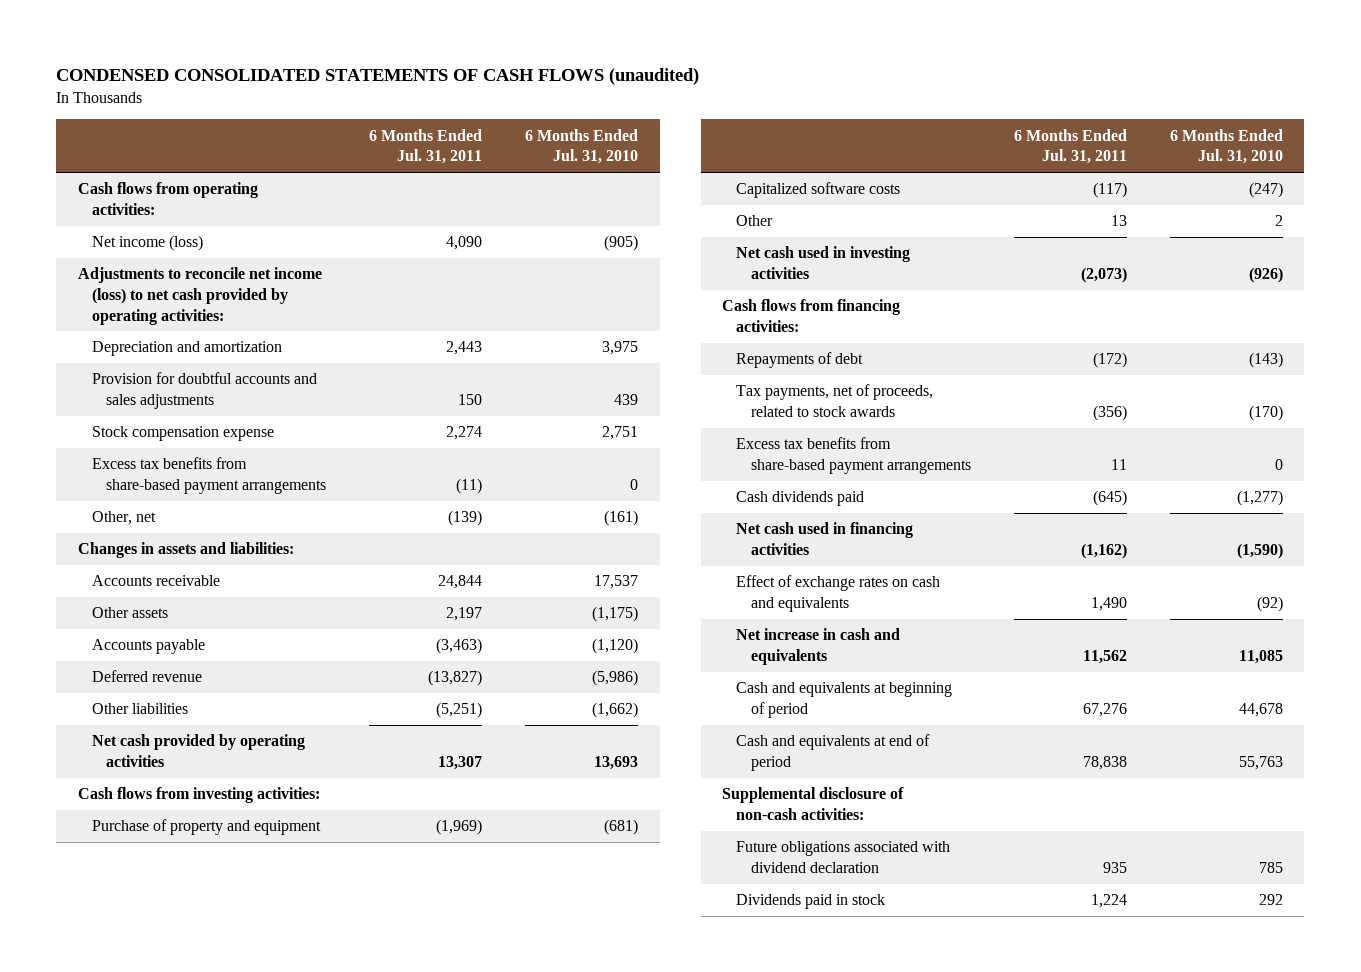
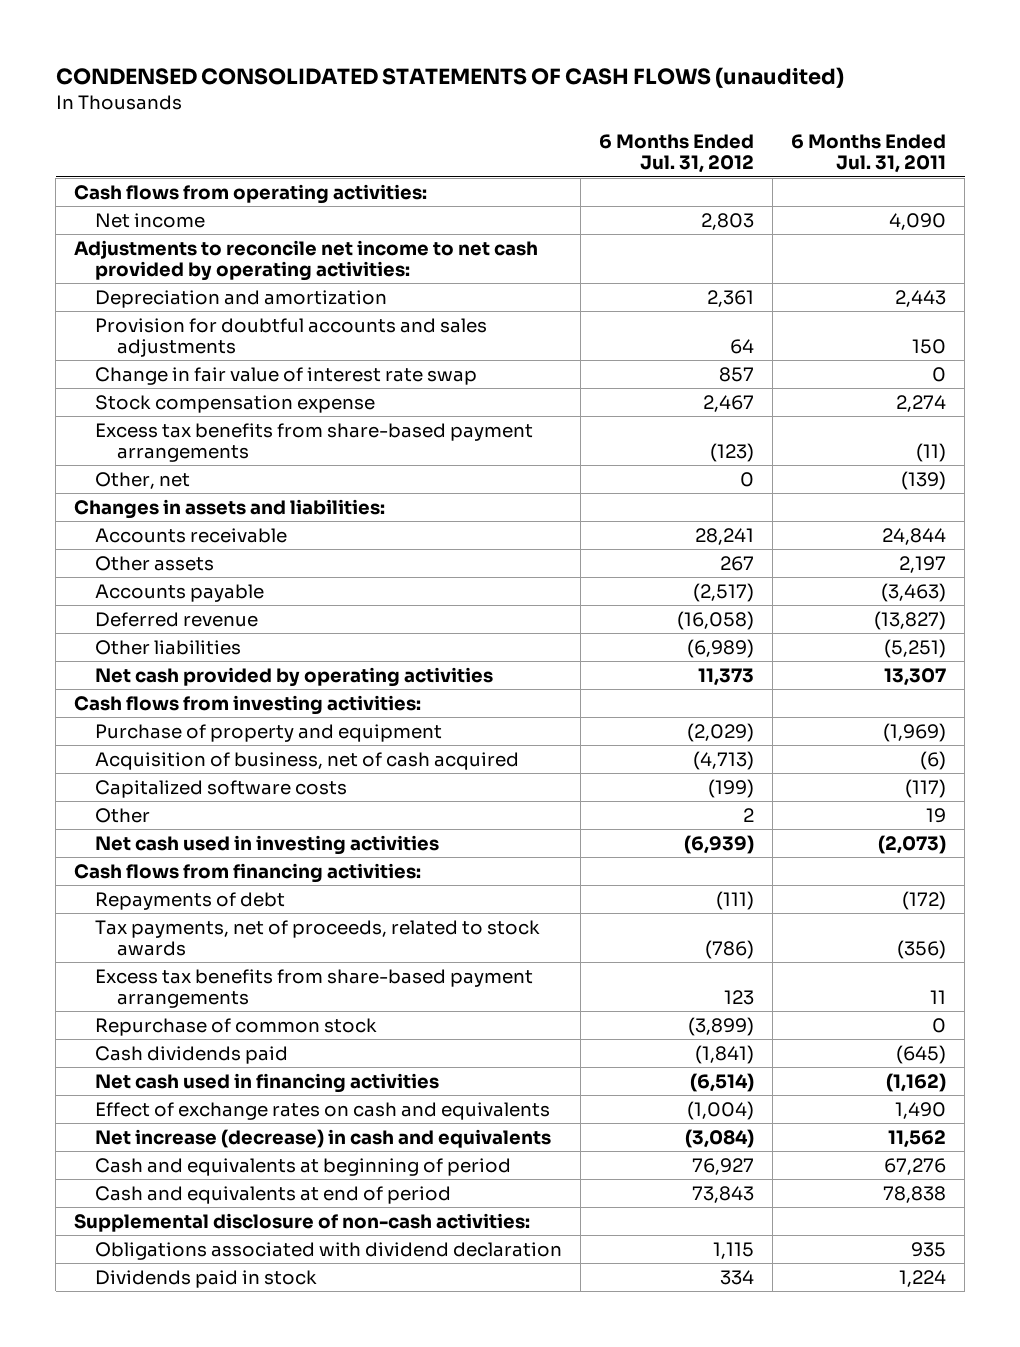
[525,128,639,165] 6 Months Ended Jul. 31, 2010 -> none
none -> [599,134,755,174] 6 Months Ended Jul. 31, 2012
[91,235,203,252] Net income (loss) -> [95,212,206,228] Net income
[77,267,322,325] Adjustments to reconcile net income (loss) to net cash provided by operating activities: -> [74,239,539,281] Adjustments to reconcile net income to net cash provided by operating activities:
none -> [95,366,478,385] Change in fair value of interest rate swap
none -> [95,751,520,770] Acquisition of business, net of cash acquired
[1110,215,1127,227] 13 -> [926,807,947,823] 19
none -> [95,1017,378,1036] Repurchase of common stock
[736,628,901,666] Net increase in cash and equivalents -> [95,1128,552,1148] Net increase (decrease) in cash and equivalents
[736,841,951,874] Future obligations associated with dividend declaration -> [95,1241,563,1260] Obligations associated with dividend declaration

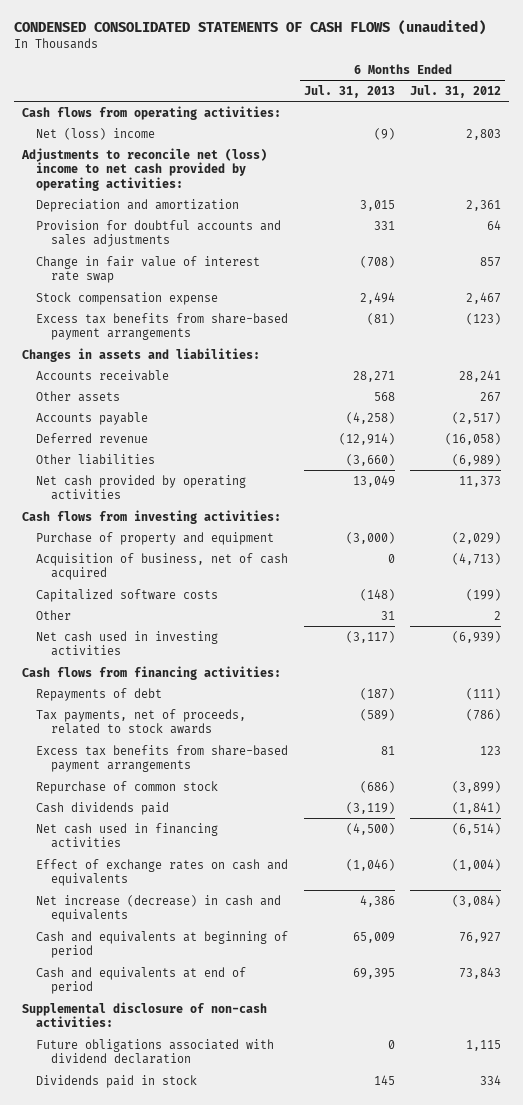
[791,134,947,174] 6 Months Ended Jul. 31, 2011 -> none
none -> [303,84,395,98] Jul. 31, 2013
[95,212,206,228] Net income -> [36,127,156,140] Net (loss) income
[74,239,539,281] Adjustments to reconcile net income to net cash provided by operating activities: -> [20,147,267,191] Adjustments to reconcile net (loss) income to net cash provided by operating activities:
[95,471,191,489] Other, net -> none
[95,1241,563,1260] Obligations associated with dividend declaration -> [36,1038,275,1065] Future obligations associated with dividend declaration

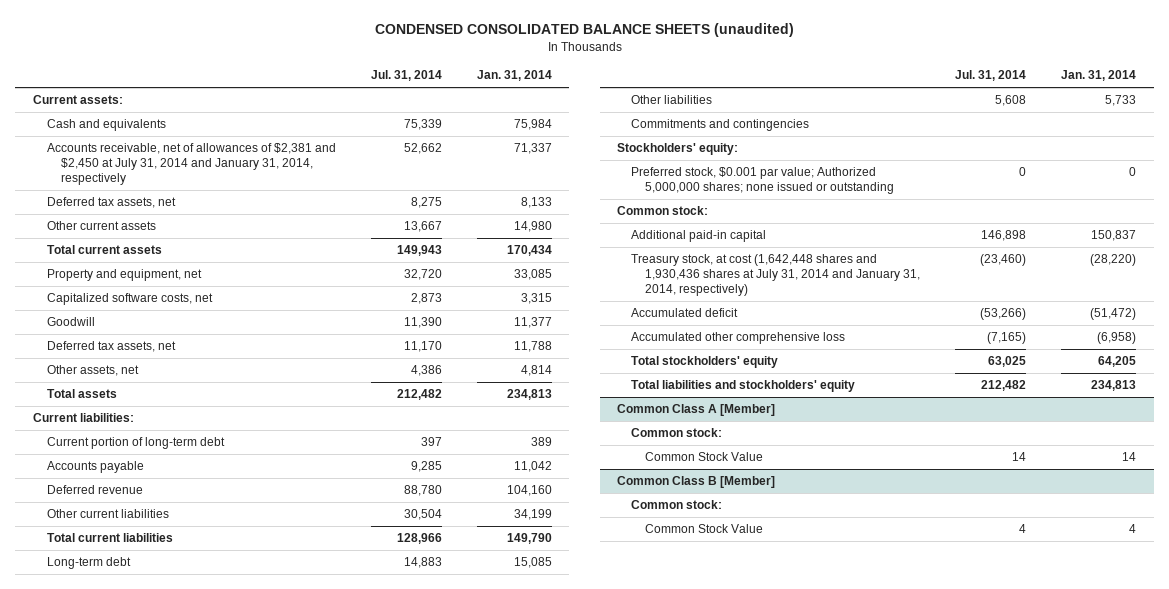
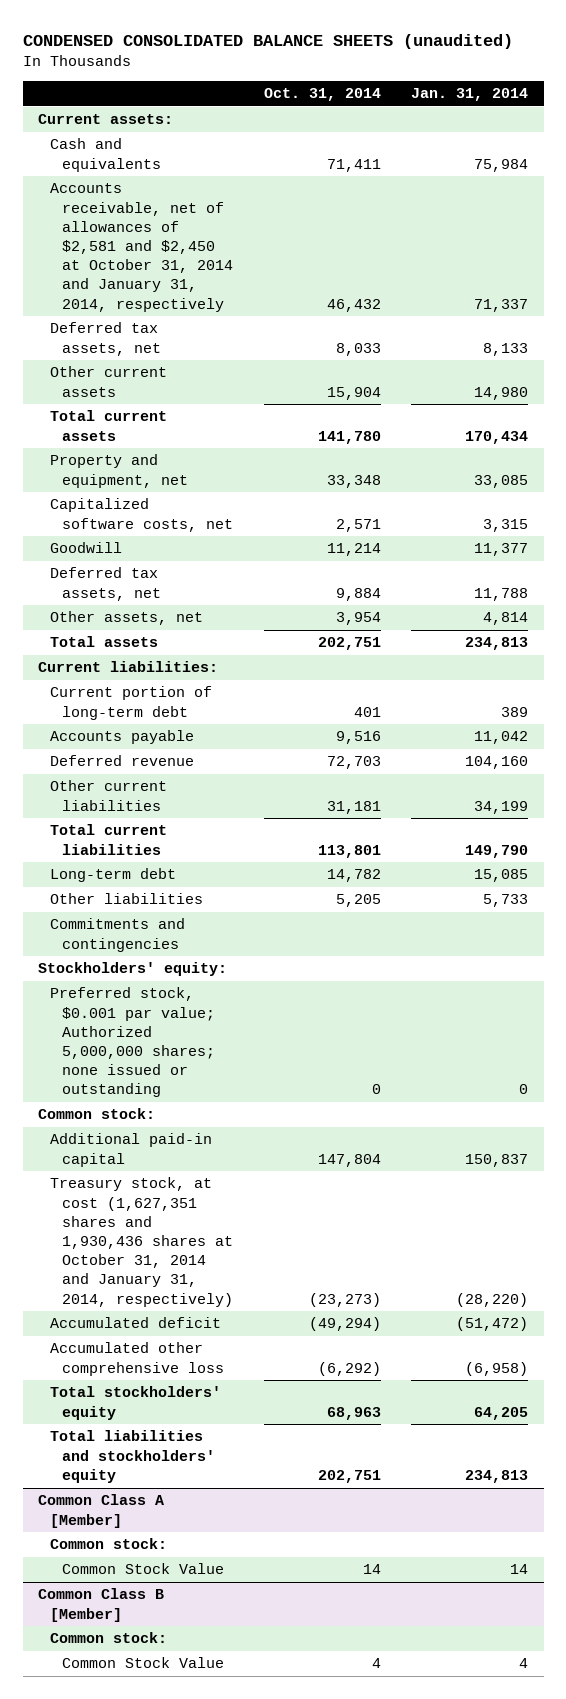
[370,70,442,82] Jul. 31, 2014 -> none
none -> [263,88,381,102] Oct. 31, 2014
[46,143,336,185] Accounts receivable, net of allowances of $2,381 and $2,450 at July 31, 2014 and January 31, 2014, respectively -> [50,183,234,312] Accounts receivable, net of allowances of $2,581 and $2,450 at October 31, 2014 and January 31, 2014, respectively
[631,254,921,296] Treasury stock, at cost (1,642,448 shares and 1,930,436 shares at July 31, 2014 and January 31, 2014, respectively) -> [50,1177,234,1307] Treasury stock, at cost (1,627,351 shares and 1,930,436 shares at October 31, 2014 and January 31, 2014, respectively)

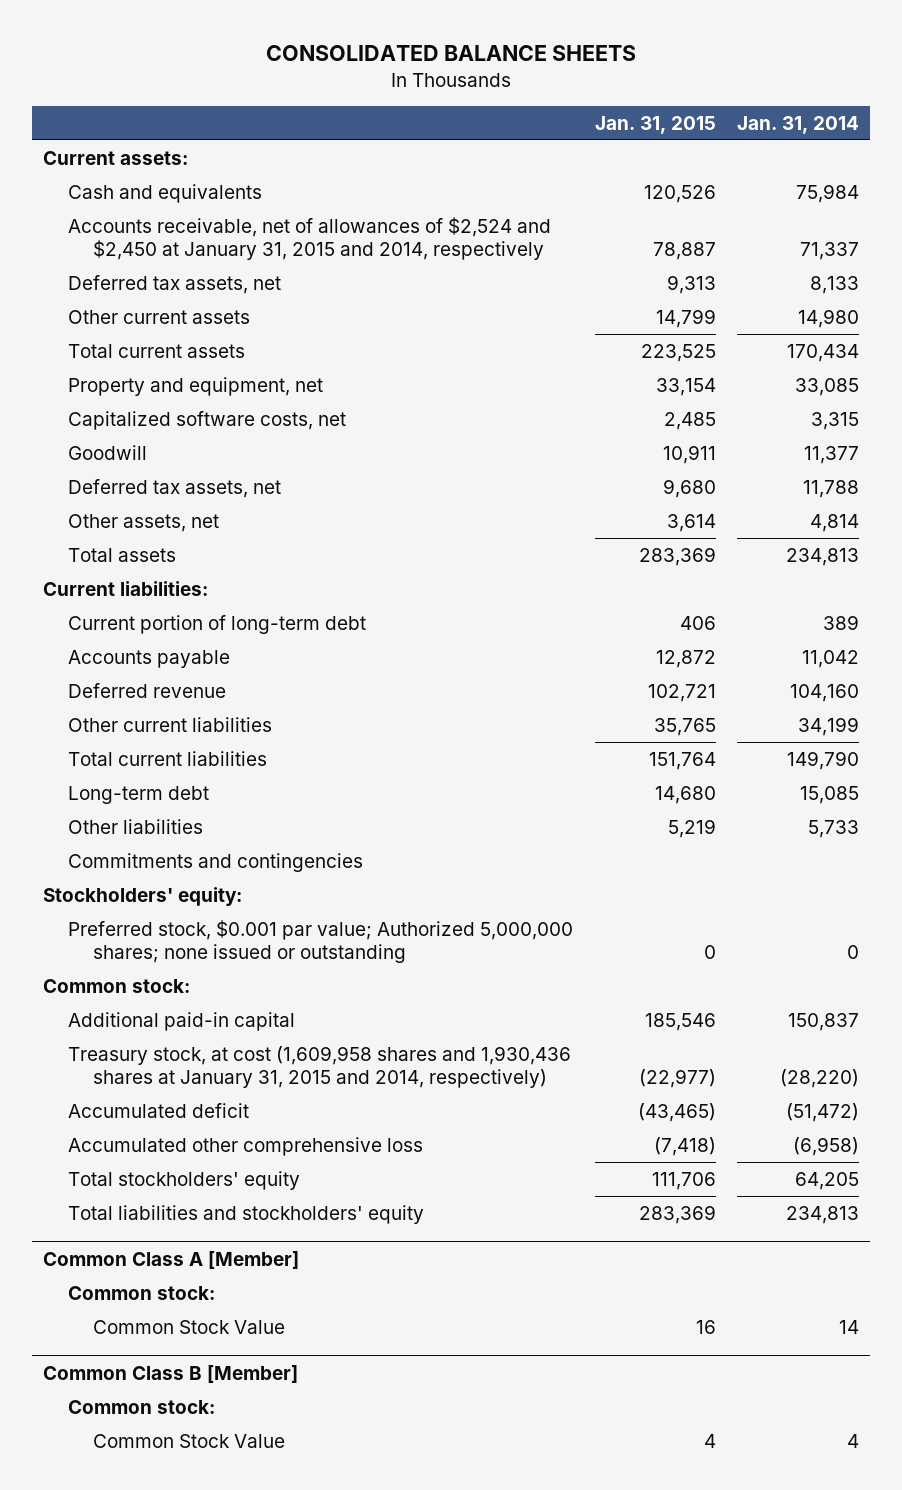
[22,33,513,49] CONDENSED CONSOLIDATED BALANCE SHEETS (unaudited) -> [266,45,637,62] CONSOLIDATED BALANCE SHEETS
[263,88,381,102] Oct. 31, 2014 -> none
none -> [594,115,716,134] Jan. 31, 2015
[50,183,234,312] Accounts receivable, net of allowances of $2,581 and $2,450 at October 31, 2014 and January 31, 2014, respectively -> [68,217,552,261] Accounts receivable, net of allowances of $2,524 and $2,450 at January 31, 2015 and 2014, respectively
[50,1177,234,1307] Treasury stock, at cost (1,627,351 shares and 1,930,436 shares at October 31, 2014 and January 31, 2014, respectively) -> [68,1046,572,1089] Treasury stock, at cost (1,609,958 shares and 1,930,436 shares at January 31, 2015 and 2014, respectively)

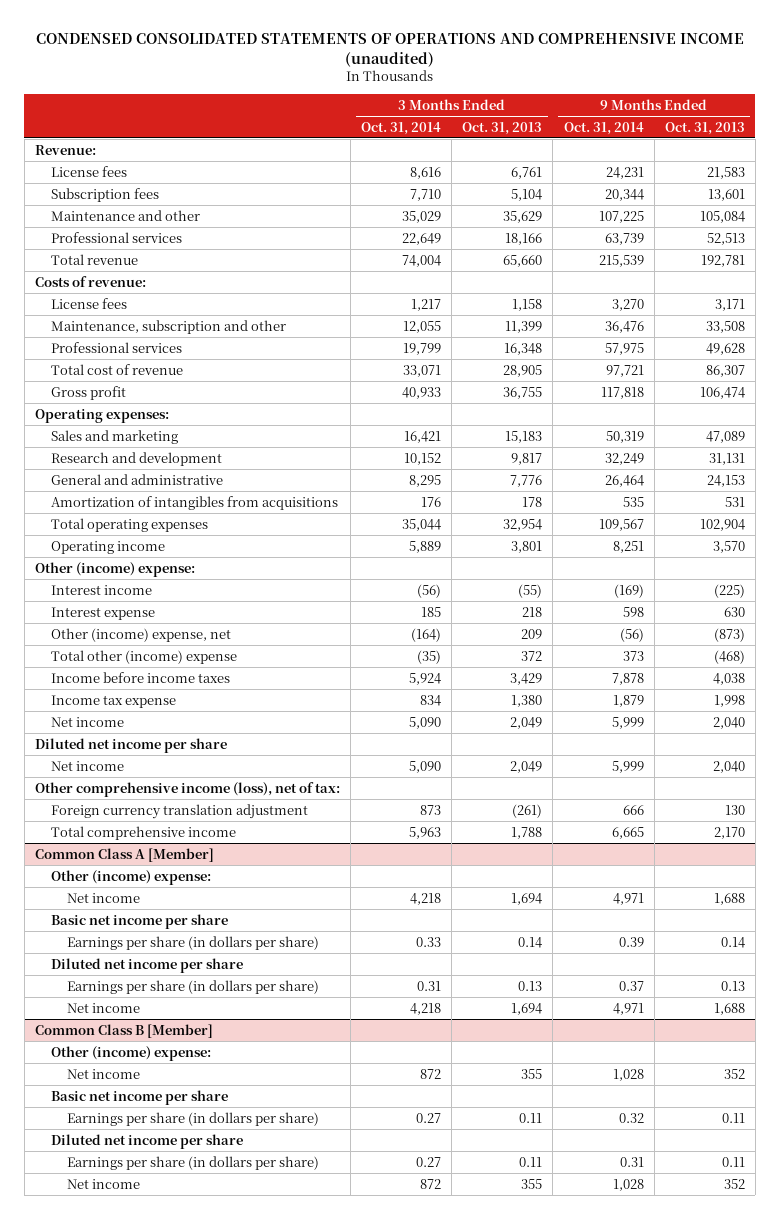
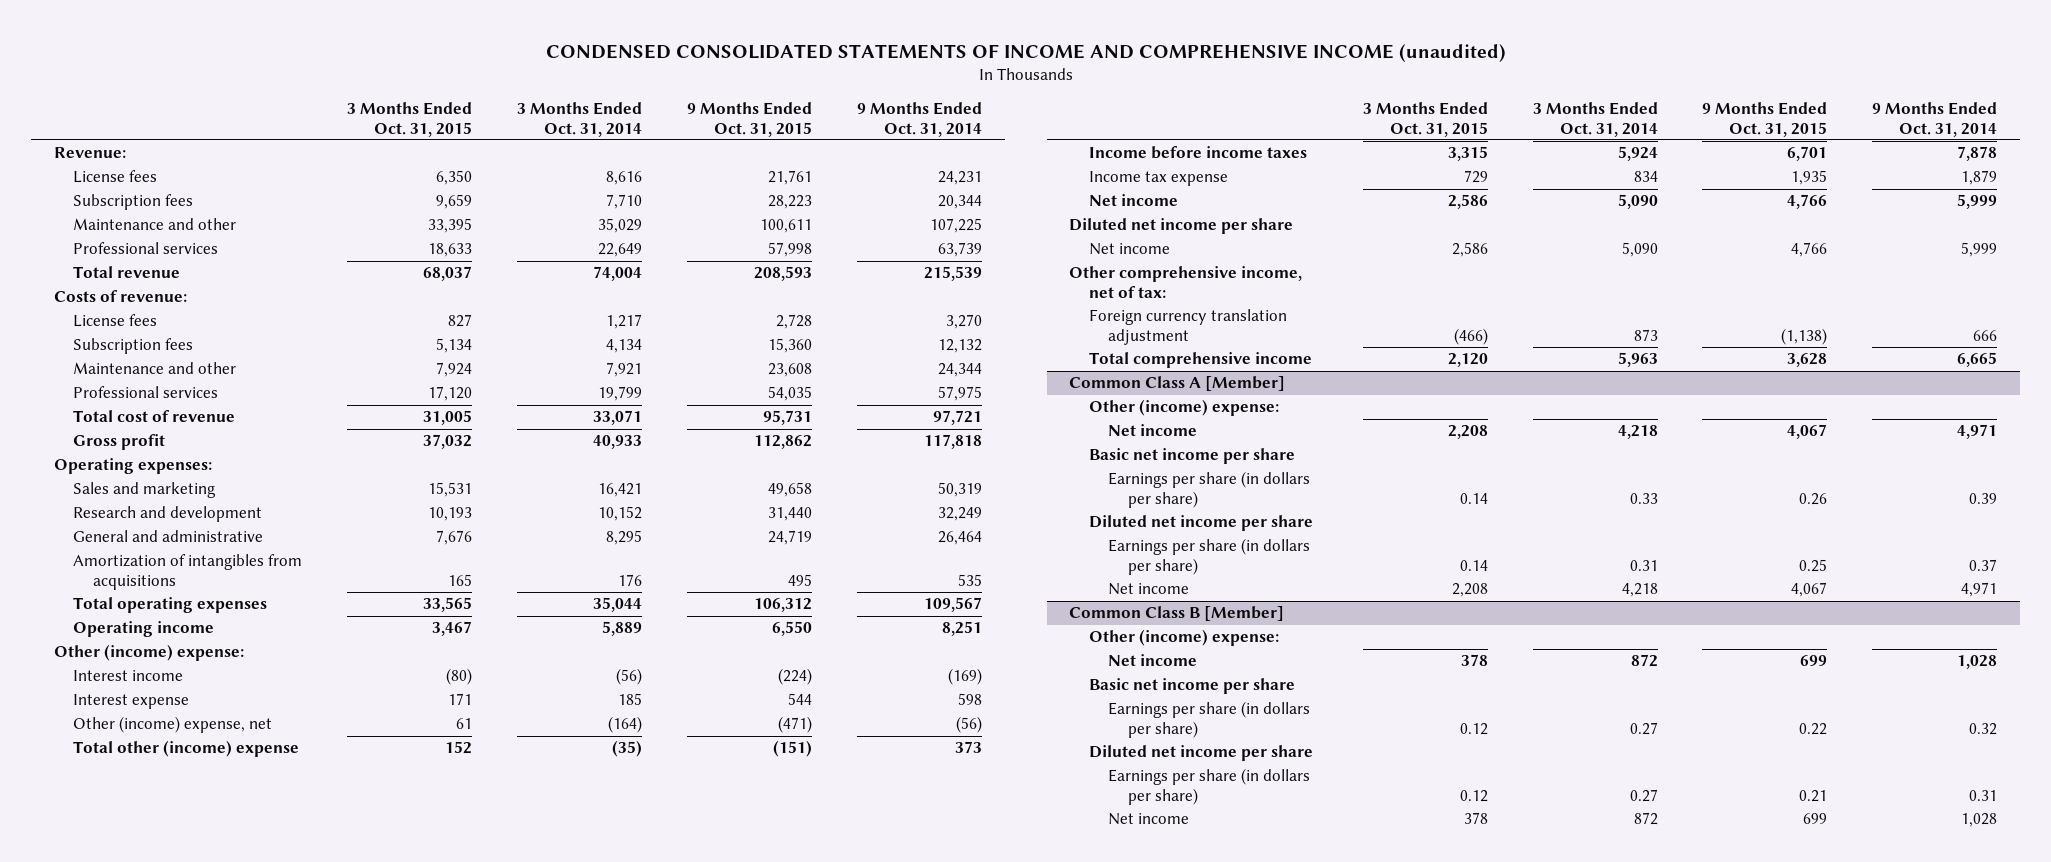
[35,33,744,68] CONDENSED CONSOLIDATED STATEMENTS OF OPERATIONS AND COMPREHENSIVE INCOME (unaudited) -> [545,43,1506,62] CONDENSED CONSOLIDATED STATEMENTS OF INCOME AND COMPREHENSIVE INCOME (unaudited)
[462,121,543,135] Oct. 31, 2013 -> none
[664,121,745,135] Oct. 31, 2013 -> none
none -> [347,102,473,137] 3 Months Ended Oct. 31, 2015
none -> [687,102,813,137] 9 Months Ended Oct. 31, 2015
none -> [73,338,194,355] Subscription fees
[51,319,287,334] Maintenance, subscription and other -> [73,362,237,375] Maintenance and other
[403,320,442,333] 12,055 -> [606,362,643,378] 7,921
[604,320,644,333] 36,476 -> [938,363,983,378] 24,344
[34,781,340,797] Other comprehensive income (loss), net of tax: -> [1069,266,1303,298] Other comprehensive income, net of tax:

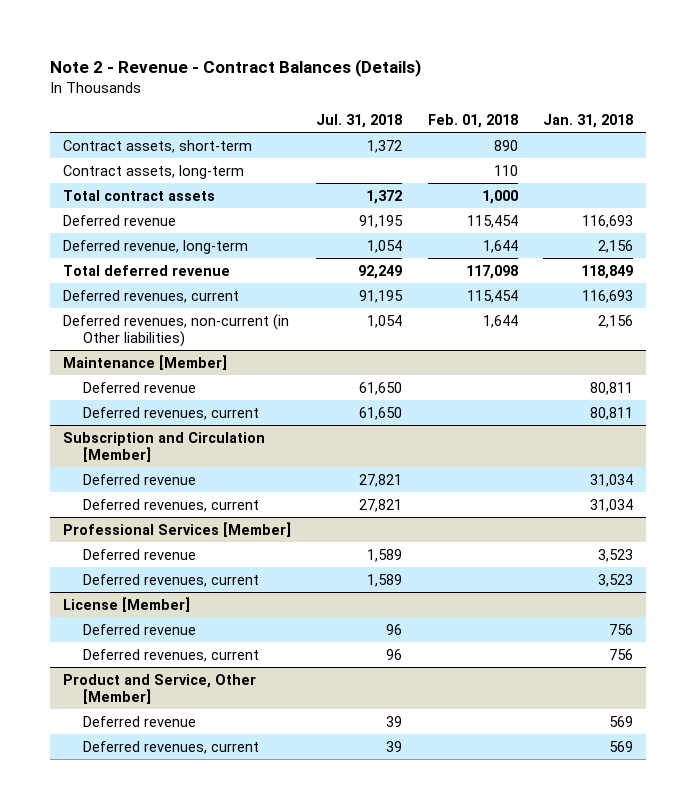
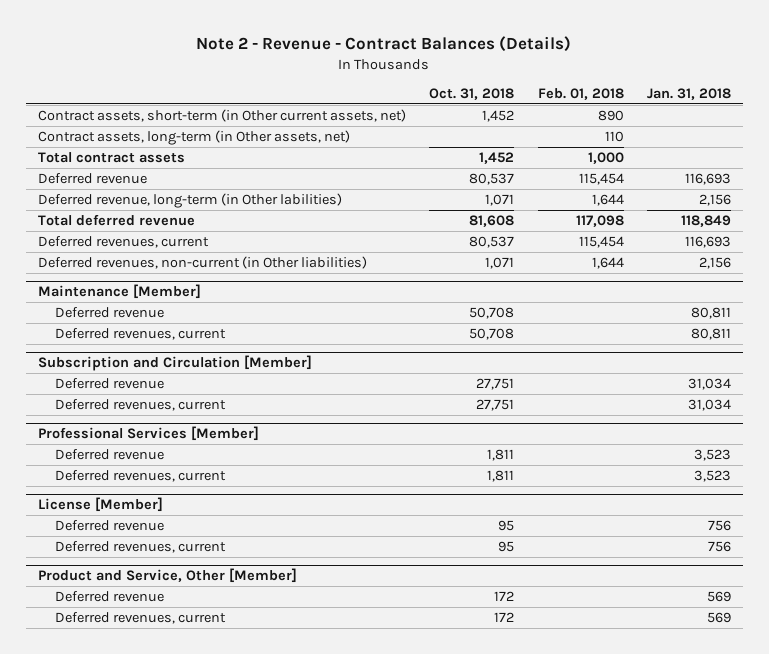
[316,114,403,129] Jul. 31, 2018 -> none
none -> [429,88,515,101] Oct. 31, 2018
[63,139,253,153] Contract assets, short-term -> [37,108,406,122] Contract assets, short-term (in Other current assets, net)
[63,164,245,179] Contract assets, long-term -> [37,129,350,145] Contract assets, long-term (in Other assets, net)
[63,239,249,254] Deferred revenue, long-term -> [37,192,342,208] Deferred revenue, long-term (in Other labilities)

